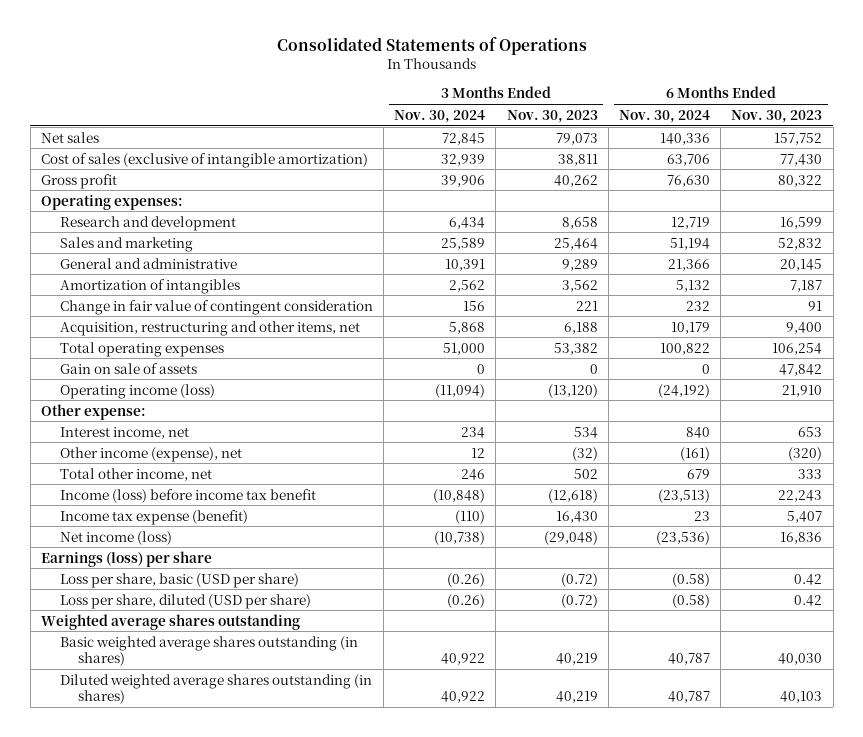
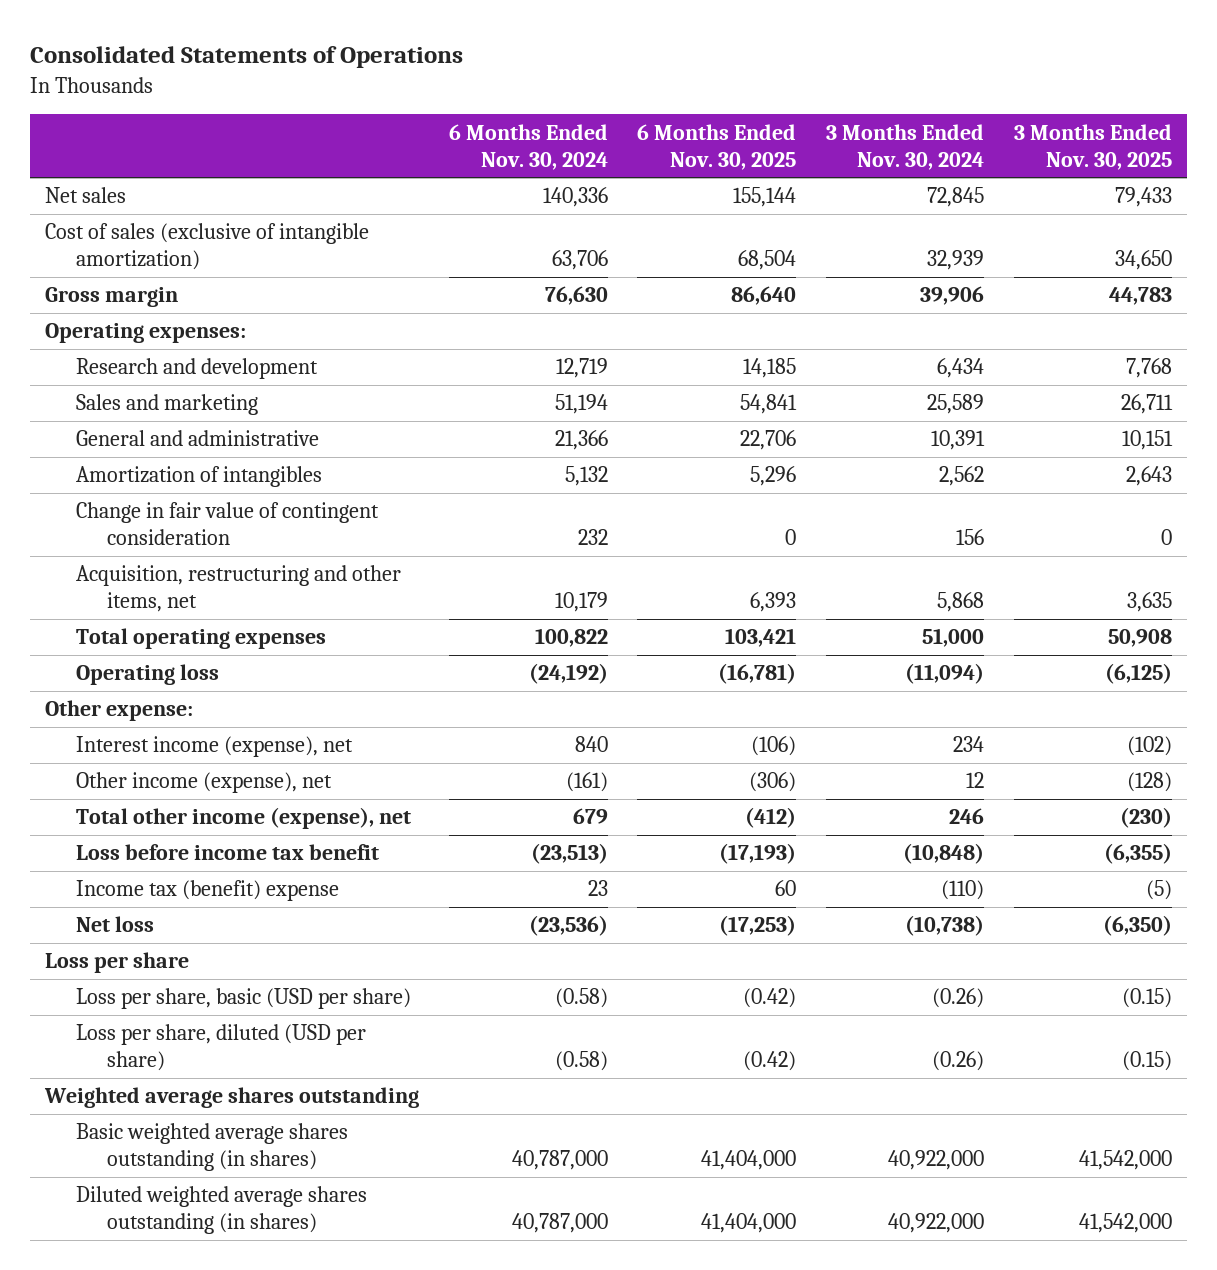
[506,109,598,123] Nov. 30, 2023 -> none
[731,109,823,123] Nov. 30, 2023 -> none
none -> [637,123,797,170] 6 Months Ended Nov. 30, 2025
none -> [1014,123,1173,170] 3 Months Ended Nov. 30, 2025
[40,173,117,189] Gross profit -> [44,287,178,308] Gross margin
[59,362,197,374] Gain on sale of assets -> none
[59,383,215,399] Operating income (loss) -> [76,664,220,686] Operating loss
[59,426,189,439] Interest income, net -> [76,736,354,758] Interest income (expense), net
[59,467,212,481] Total other income, net -> [76,807,412,830] Total other income (expense), net
[59,488,316,503] Income (loss) before income tax benefit -> [76,844,380,861] Loss before income tax benefit
[59,509,248,525] Income tax expense (benefit) -> [76,880,340,902] Income tax (benefit) expense
[59,530,172,545] Net income (loss) -> [76,916,155,933] Net loss
[40,550,212,567] Earnings (loss) per share -> [44,952,189,974] Loss per share
[441,652,486,665] 40,922 -> [888,1150,985,1171] 40,922,000
[667,652,710,665] 40,787 -> [511,1150,608,1171] 40,787,000
[441,690,486,703] 40,922 -> [888,1213,985,1234] 40,922,000
[667,690,710,703] 40,787 -> [511,1213,608,1234] 40,787,000

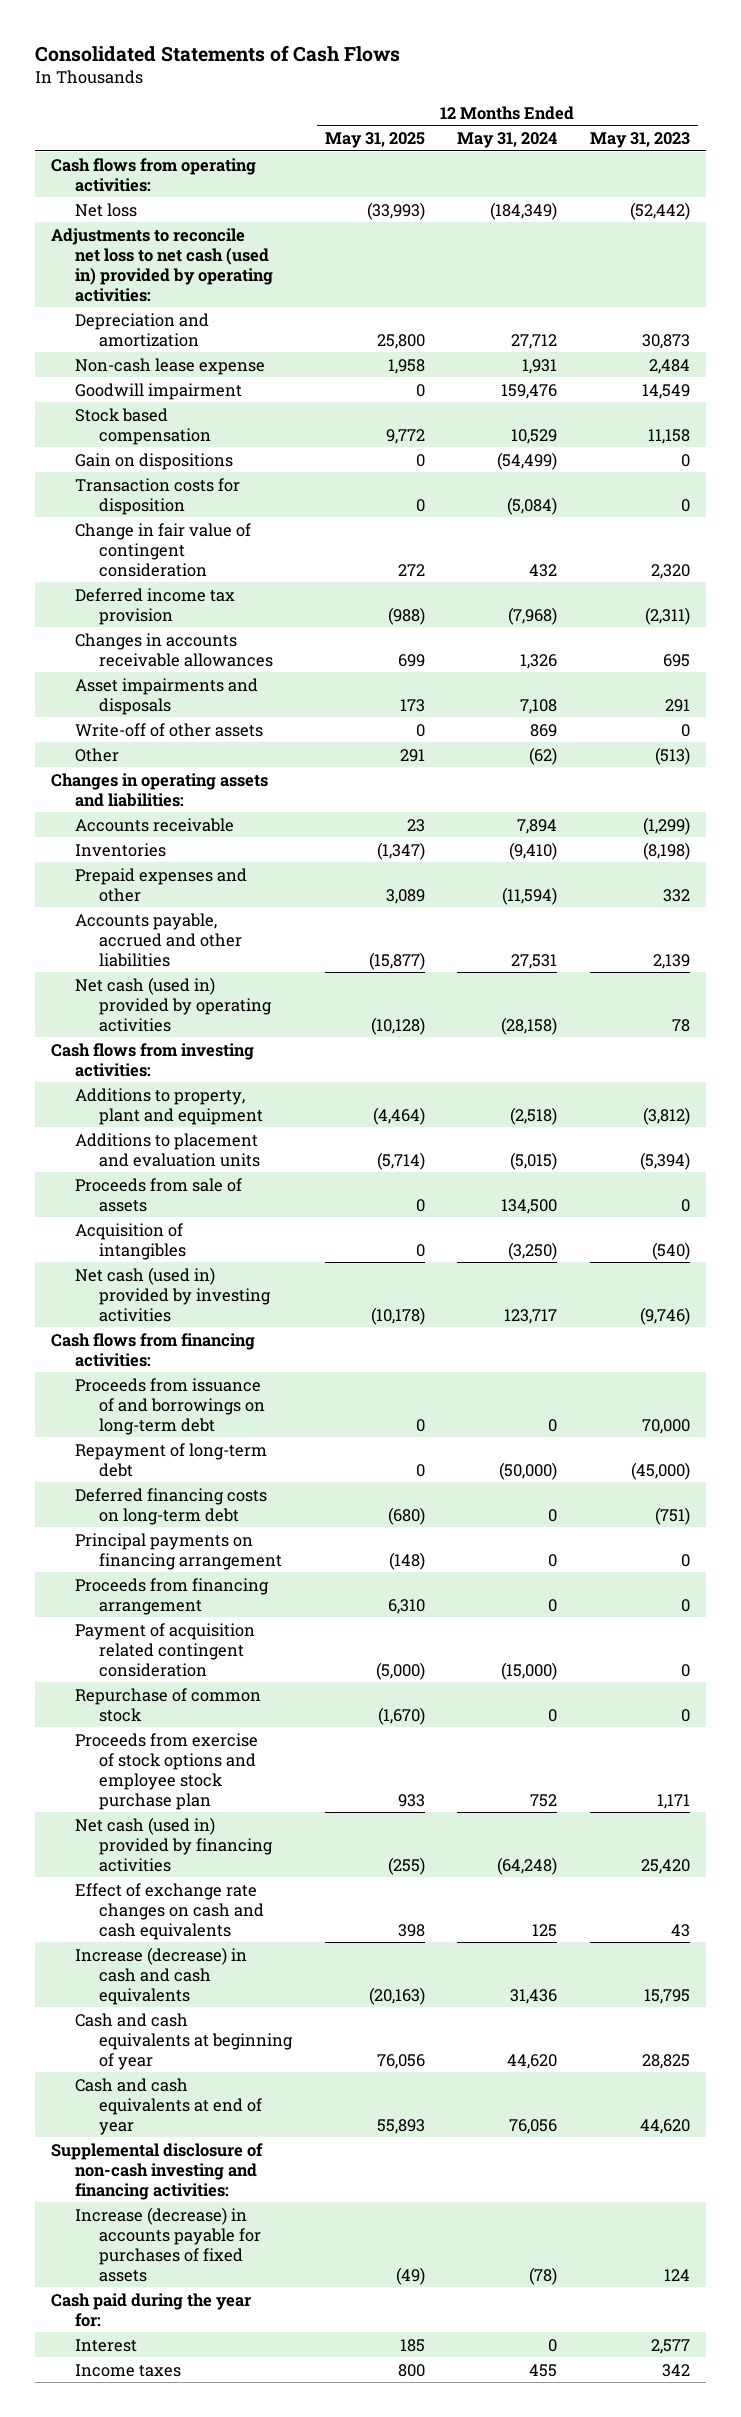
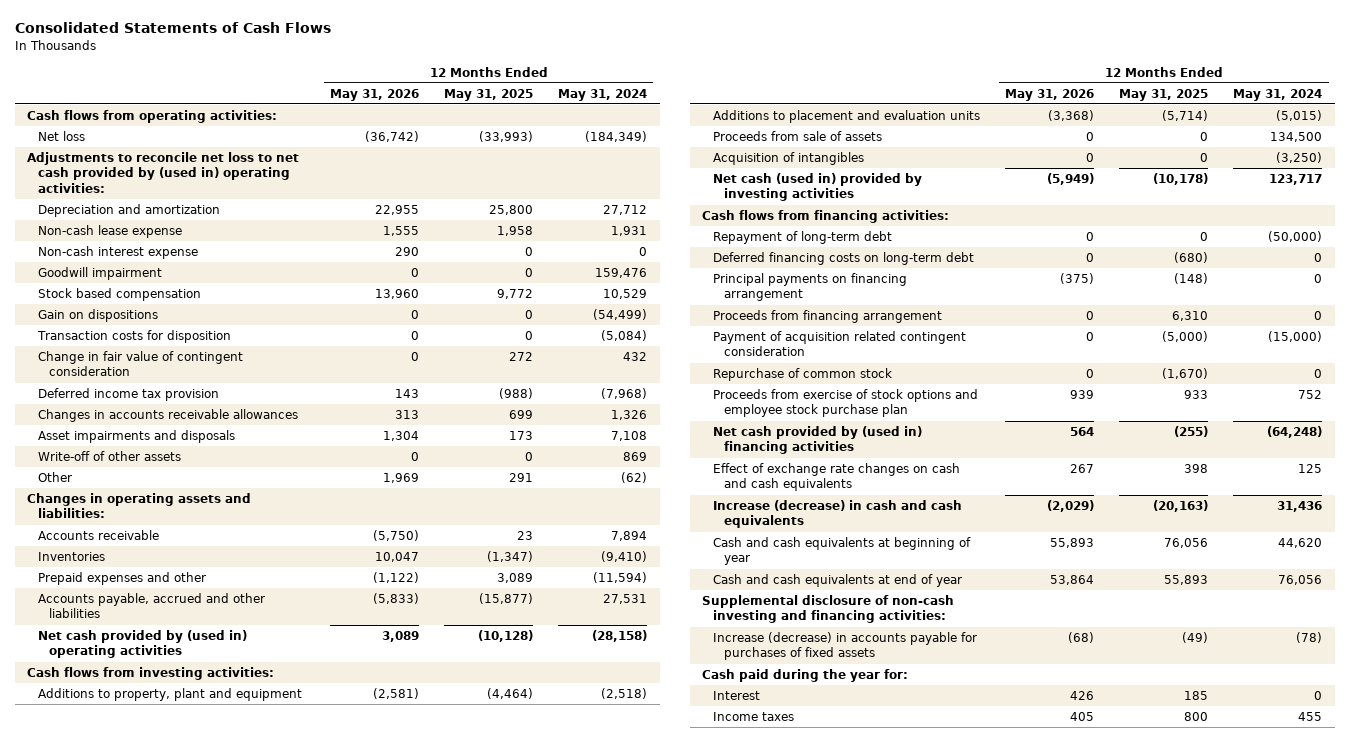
[590,132,691,149] May 31, 2023 -> none
none -> [330,88,420,101] May 31, 2026
[51,227,274,302] Adjustments to reconcile net loss to net cash (used in) provided by operating activities: -> [27,151,300,193] Adjustments to reconcile net loss to net cash provided by (used in) operating activities:
none -> [37,245,198,259] Non-cash interest expense
[75,976,273,1032] Net cash (used in) provided by operating activities -> [37,629,247,659] Net cash provided by (used in) operating activities
[75,1377,266,1435] Proceeds from issuance of and borrowings on long-term debt -> none
[75,1816,274,1872] Net cash (used in) provided by financing activities -> [713,425,923,455] Net cash provided by (used in) financing activities

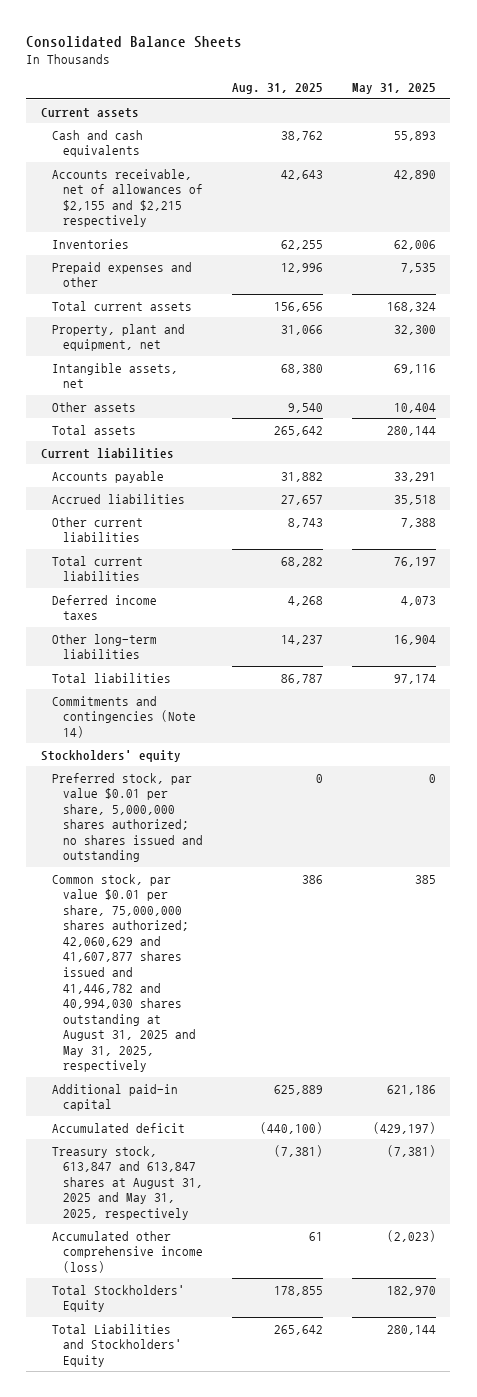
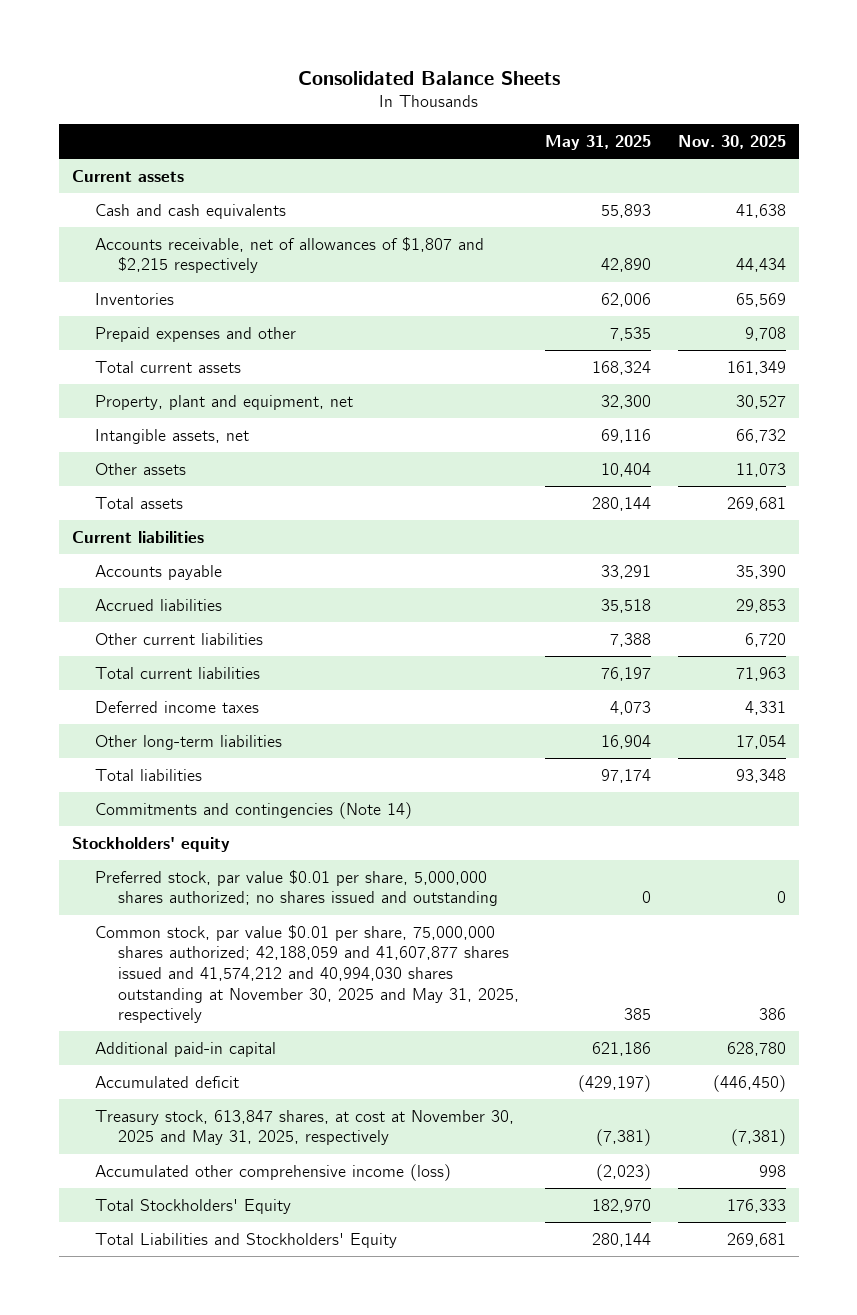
[231,83,323,95] Aug. 31, 2025 -> none
none -> [677,134,786,149] Nov. 30, 2025
[52,168,204,228] Accounts receivable, net of allowances of $2,155 and $2,215 respectively -> [94,236,484,274] Accounts receivable, net of allowances of $1,807 and $2,215 respectively
[52,873,197,1073] Common stock, par value $0.01 per share, 75,000,000 shares authorized; 42,060,629 and 41,607,877 shares issued and 41,446,782 and 40,994,030 shares outstanding at August 31, 2025 and May 31, 2025, respectively -> [94,924,520,1024] Common stock, par value $0.01 per share, 75,000,000 shares authorized; 42,188,059 and 41,607,877 shares issued and 41,574,212 and 40,994,030 shares outstanding at November 30, 2025 and May 31, 2025, respectively
[52,1145,204,1220] Treasury stock, 613,847 and 613,847 shares at August 31, 2025 and May 31, 2025, respectively -> [94,1109,514,1146] Treasury stock, 613,847 shares, at cost at November 30, 2025 and May 31, 2025, respectively

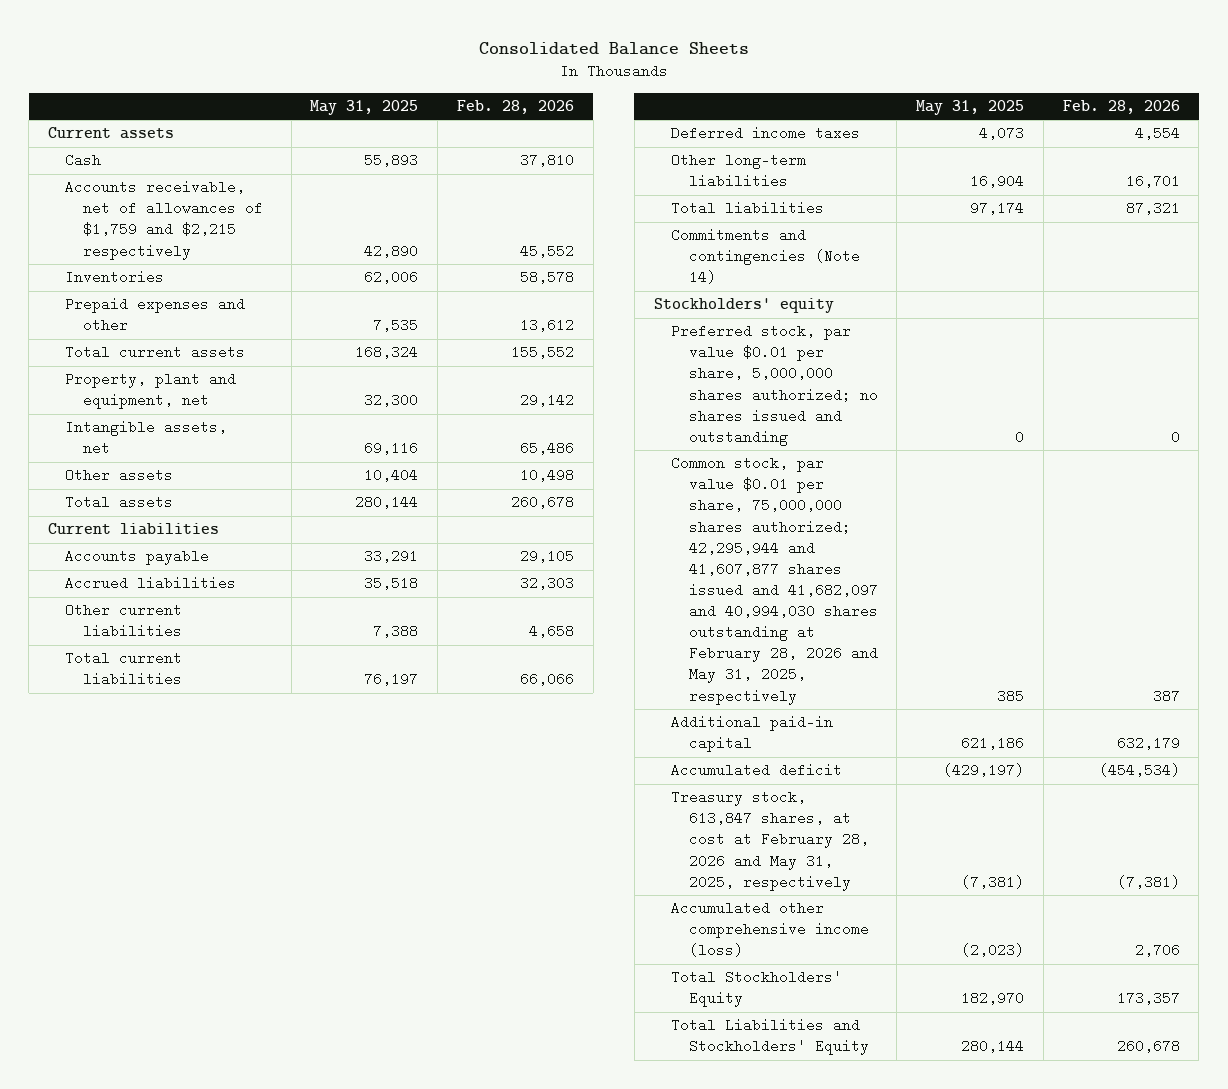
[677,134,786,149] Nov. 30, 2025 -> none
none -> [456,99,574,114] Feb. 28, 2026
[94,203,286,219] Cash and cash equivalents -> [65,153,102,168] Cash
[94,236,484,274] Accounts receivable, net of allowances of $1,807 and $2,215 respectively -> [65,180,263,260] Accounts receivable, net of allowances of $1,759 and $2,215 respectively
[94,924,520,1024] Common stock, par value $0.01 per share, 75,000,000 shares authorized; 42,188,059 and 41,607,877 shares issued and 41,574,212 and 40,994,030 shares outstanding at November 30, 2025 and May 31, 2025, respectively -> [671,456,878,705] Common stock, par value $0.01 per share, 75,000,000 shares authorized; 42,295,944 and 41,607,877 shares issued and 41,682,097 and 40,994,030 shares outstanding at February 28, 2026 and May 31, 2025, respectively
[94,1109,514,1146] Treasury stock, 613,847 shares, at cost at November 30, 2025 and May 31, 2025, respectively -> [671,790,869,891] Treasury stock, 613,847 shares, at cost at February 28, 2026 and May 31, 2025, respectively

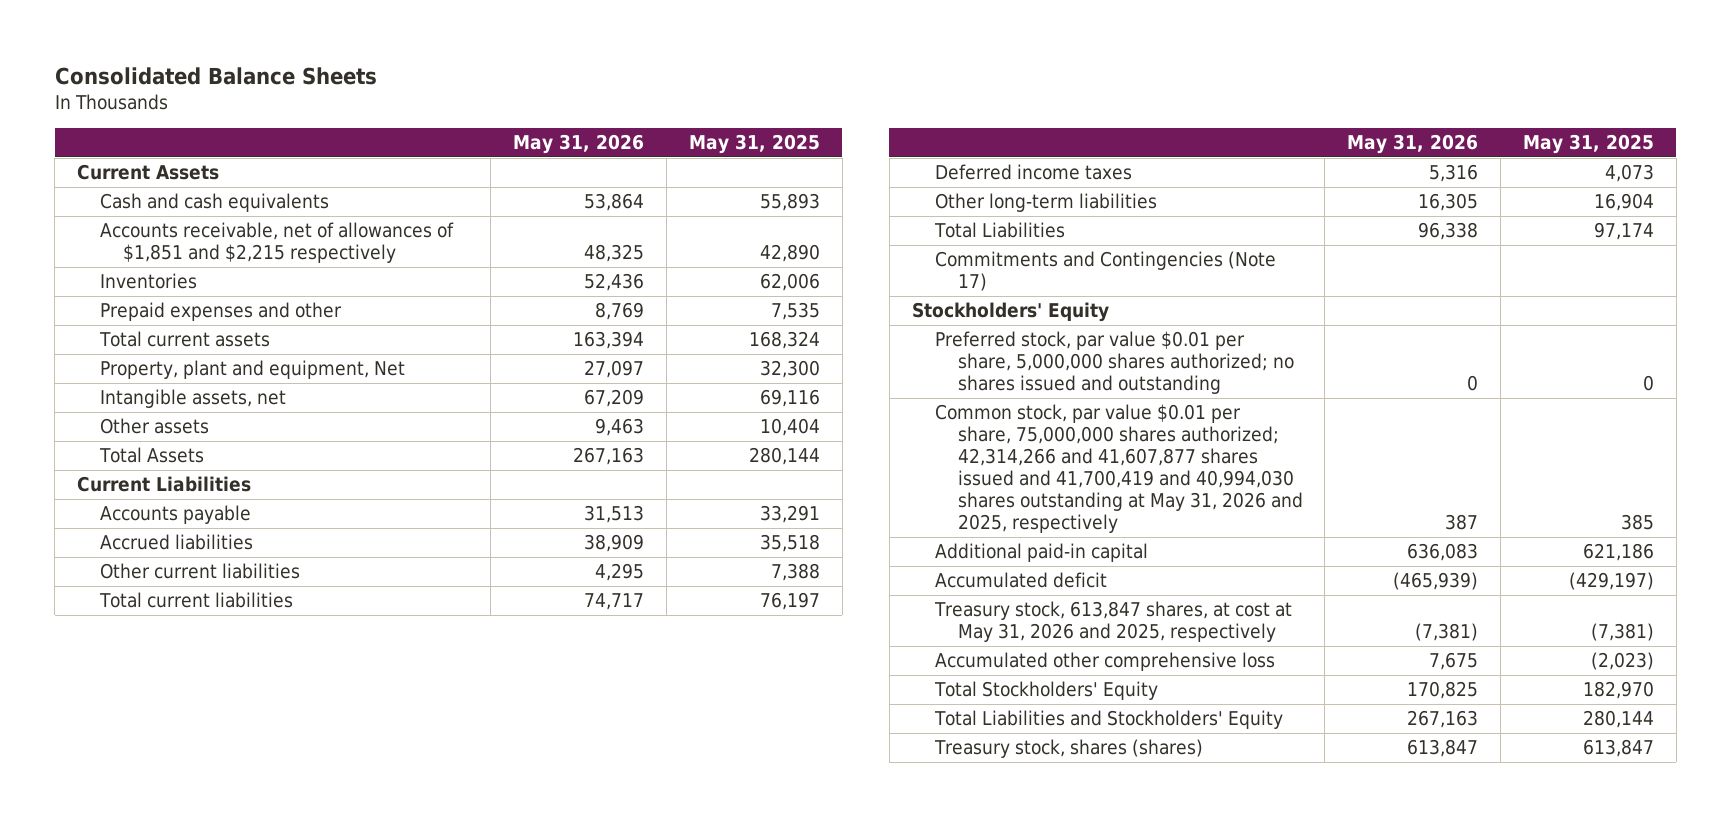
[456,99,574,114] Feb. 28, 2026 -> none
none -> [513,134,645,155] May 31, 2026
[47,127,174,140] Current assets -> [77,164,220,181] Current Assets
[65,153,102,168] Cash -> [100,193,330,213] Cash and cash equivalents
[65,180,263,260] Accounts receivable, net of allowances of $1,759 and $2,215 respectively -> [100,222,455,264] Accounts receivable, net of allowances of $1,851 and $2,215 respectively
[65,372,237,410] Property, plant and equipment, net -> [100,360,406,380] Property, plant and equipment, Net
[65,495,174,510] Total assets -> [99,447,205,464] Total Assets
[47,523,219,536] Current liabilities -> [77,476,252,493] Current Liabilities
[671,201,825,216] Total liabilities -> [933,222,1065,239] Total Liabilities
[671,228,860,285] Commitments and contingencies (Note 14) -> [934,251,1276,292] Commitments and Contingencies (Note 17)
[653,298,834,314] Stockholders' equity -> [911,302,1109,323] Stockholders' Equity
[671,456,878,705] Common stock, par value $0.01 per share, 75,000,000 shares authorized; 42,295,944 and 41,607,877 shares issued and 41,682,097 and 40,994,030 shares outstanding at February 28, 2026 and May 31, 2025, respectively -> [934,404,1303,534] Common stock, par value $0.01 per share, 75,000,000 shares authorized; 42,314,266 and 41,607,877 shares issued and 41,700,419 and 40,994,030 shares outstanding at May 31, 2026 and 2025, respectively
[671,790,869,891] Treasury stock, 613,847 shares, at cost at February 28, 2026 and May 31, 2025, respectively -> [933,601,1292,643] Treasury stock, 613,847 shares, at cost at May 31, 2026 and 2025, respectively
[671,901,869,958] Accumulated other comprehensive income (loss) -> [934,652,1275,672] Accumulated other comprehensive loss
none -> [933,739,1203,759] Treasury stock, shares (shares)

